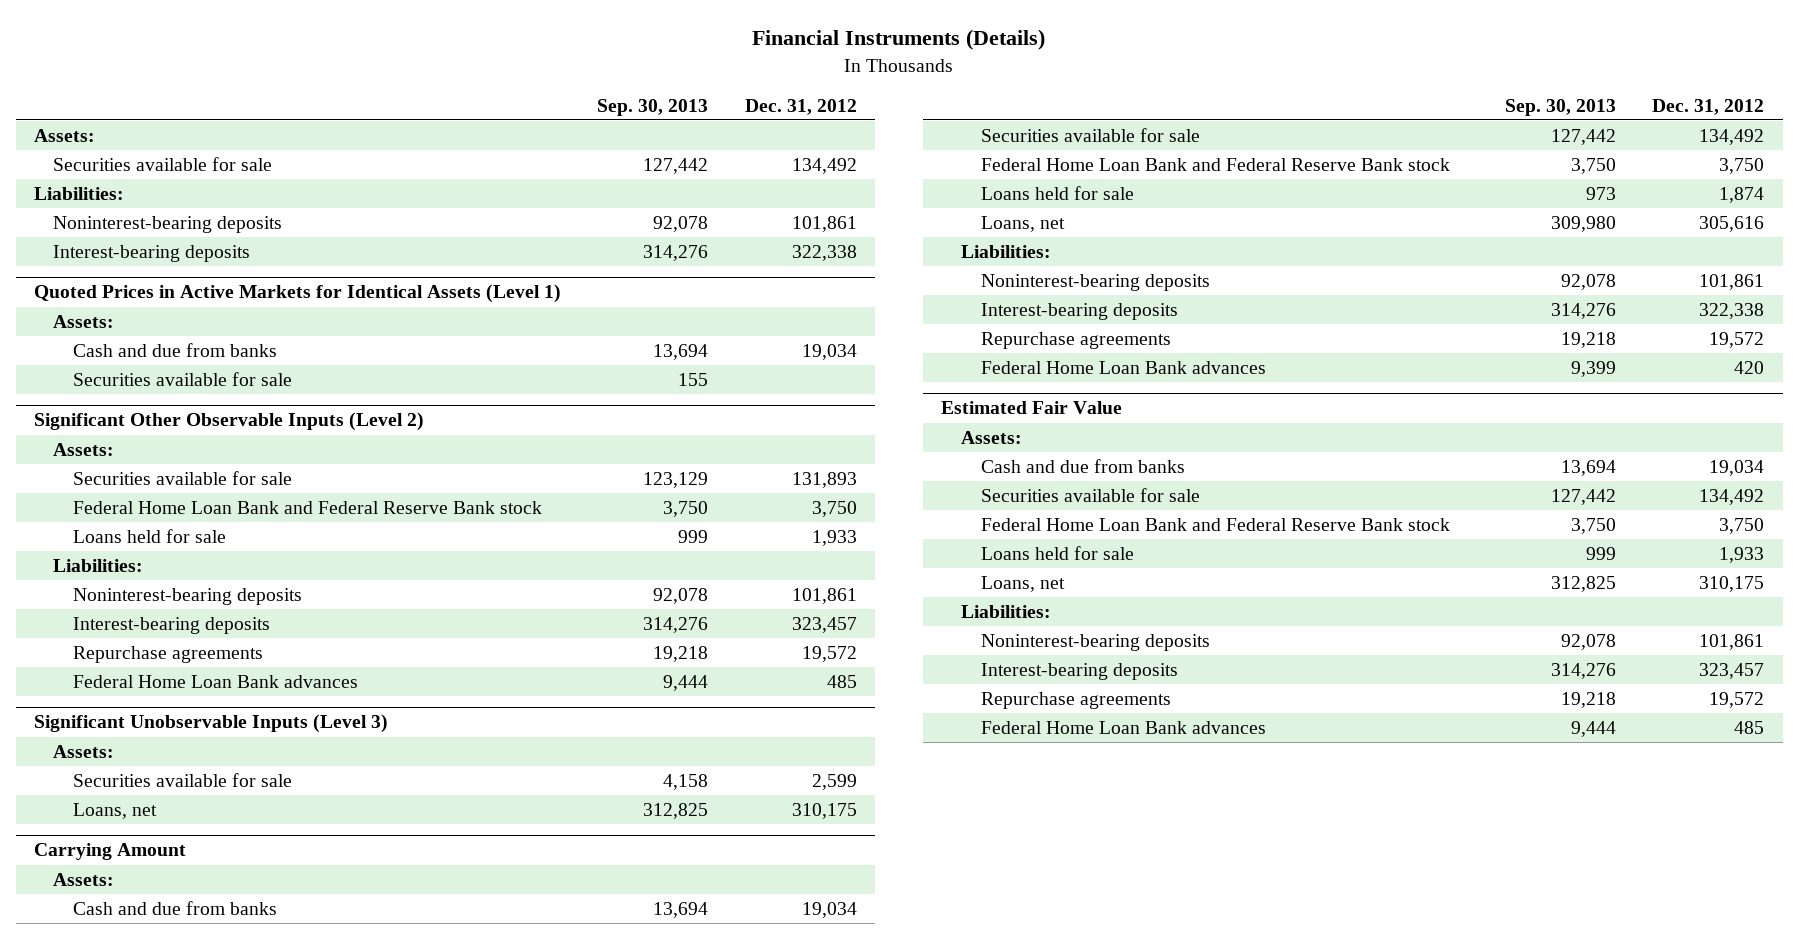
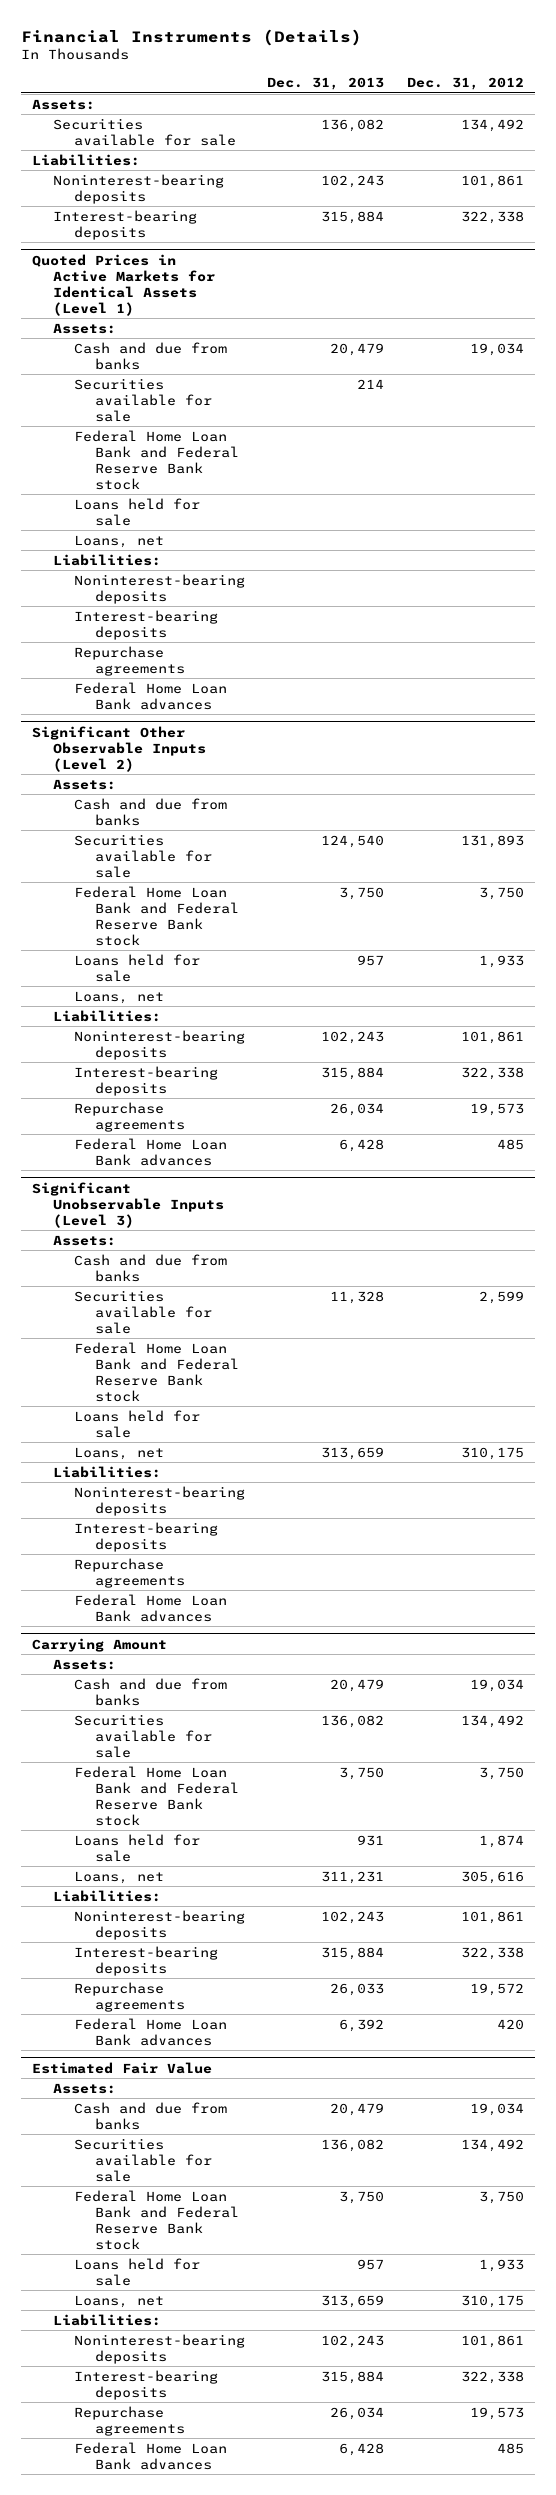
[597,98,709,116] Sep. 30, 2013 -> none
none -> [267,77,385,91] Dec. 31, 2013
none -> [74,429,240,490] Federal Home Loan Bank and Federal Reserve Bank stock
none -> [74,497,201,526] Loans held for sale
none -> [74,534,165,548] Loans, net
none -> [53,553,162,566] Liabilities:
none -> [74,573,246,604] Noninterest-bearing deposits
none -> [74,609,219,640] Interest-bearing deposits
none -> [74,645,186,676] Repurchase agreements
none -> [74,681,228,710] Federal Home Loan Bank advances
none -> [74,797,228,826] Cash and due from banks
none -> [74,990,165,1004] Loans, net
[791,616,857,633] 323,457 -> [460,1066,524,1080] 322,338
[801,645,857,662] 19,572 -> [469,1102,524,1116] 19,573
none -> [74,1253,228,1282] Cash and due from banks
none -> [74,1341,240,1402] Federal Home Loan Bank and Federal Reserve Bank stock
none -> [74,1409,201,1438] Loans held for sale
none -> [53,1465,162,1478] Liabilities:
none -> [74,1485,246,1516] Noninterest-bearing deposits
none -> [74,1521,219,1552] Interest-bearing deposits
none -> [74,1557,186,1588] Repurchase agreements
none -> [74,1593,228,1622] Federal Home Loan Bank advances
[1699,662,1765,679] 323,457 -> [460,2370,524,2384] 322,338
[1709,691,1765,708] 19,572 -> [469,2406,524,2420] 19,573

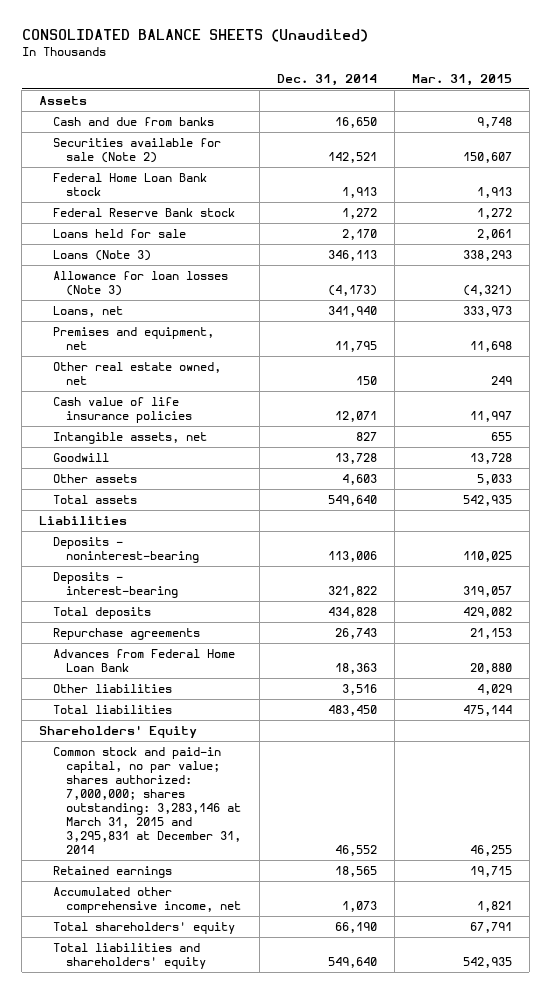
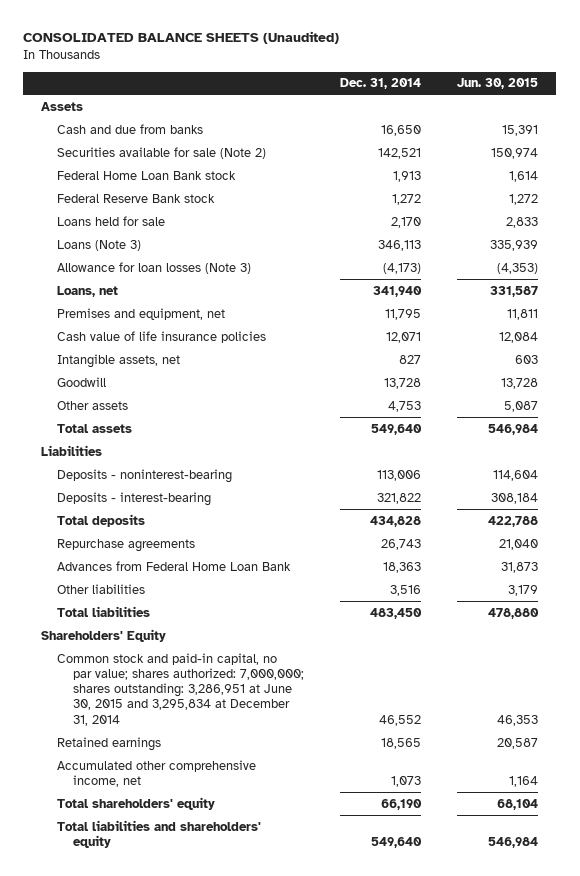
[411,74,512,87] Mar. 31, 2015 -> none
none -> [457,78,539,90] Jun. 30, 2015
[52,361,221,385] Other real estate owned, net -> none
[341,473,377,485] 4,603 -> [387,400,421,412] 4,753
[52,746,242,855] Common stock and paid-in capital, no par value; shares authorized: 7,000,000; shares outstanding: 3,283,146 at March 31, 2015 and 3,295,831 at December 31, 2014 -> [57,652,304,726] Common stock and paid-in capital, no par value; shares authorized: 7,000,000; shares outstanding: 3,286,951 at June 30, 2015 and 3,295,834 at December 31, 2014

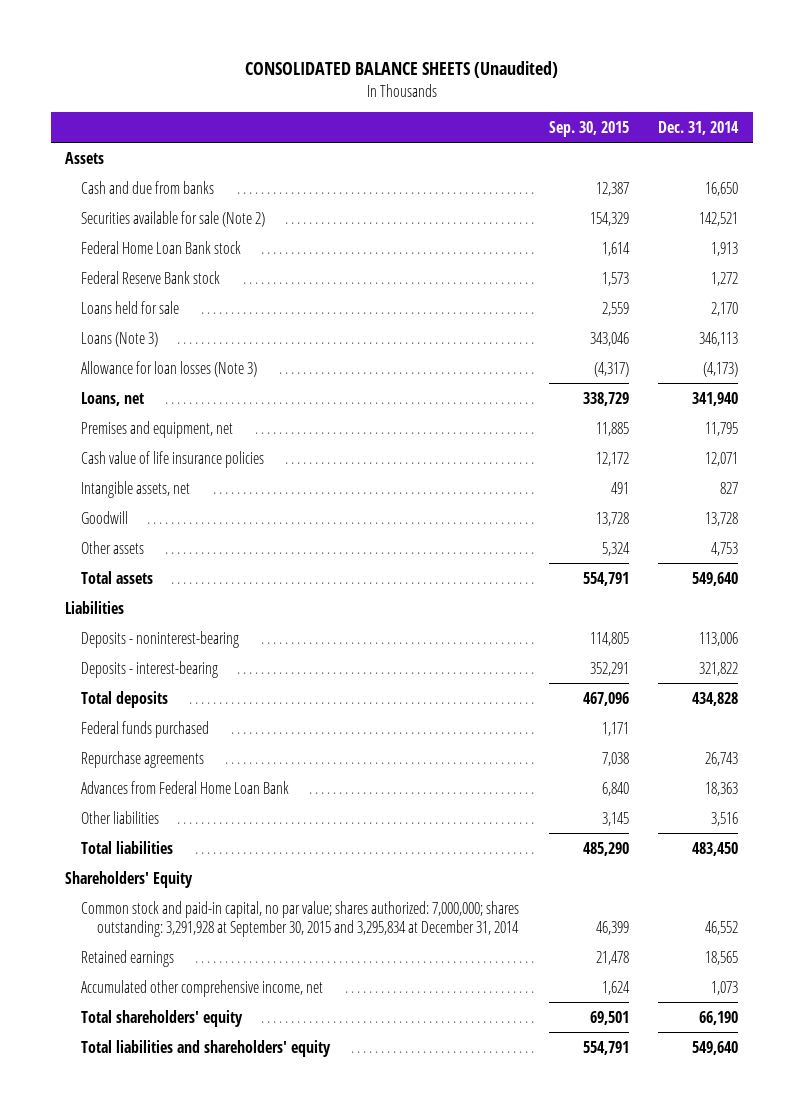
[457,78,539,90] Jun. 30, 2015 -> none
none -> [548,120,629,137] Sep. 30, 2015
none -> [81,720,210,738] Federal funds purchased
[57,652,304,726] Common stock and paid-in capital, no par value; shares authorized: 7,000,000; shares outstanding: 3,286,951 at June 30, 2015 and 3,295,834 at December 31, 2014 -> [81,900,520,937] Common stock and paid-in capital, no par value; shares authorized: 7,000,000; shares outstanding: 3,291,928 at September 30, 2015 and 3,295,834 at December 31, 2014

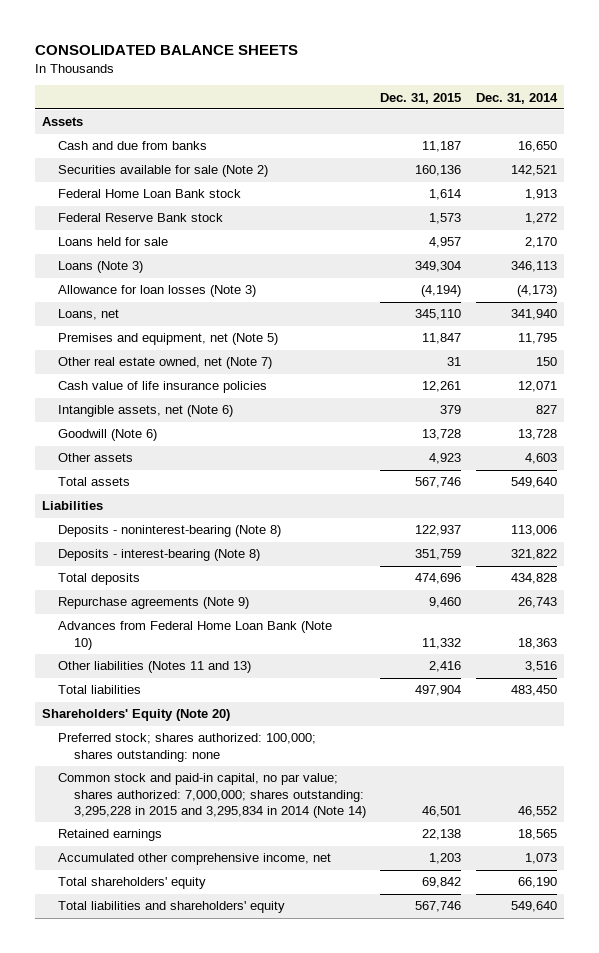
[244,61,558,79] CONSOLIDATED BALANCE SHEETS (Unaudited) -> [35,45,299,56] CONSOLIDATED BALANCE SHEETS
[548,120,629,137] Sep. 30, 2015 -> none
none -> [380,92,462,104] Dec. 31, 2015
[81,420,234,438] Premises and equipment, net -> [58,333,279,346] Premises and equipment, net (Note 5)
none -> [58,357,273,370] Other real estate owned, net (Note 7)
[81,480,191,498] Intangible assets, net -> [58,405,234,418] Intangible assets, net (Note 6)
[81,510,129,524] Goodwill -> [58,429,158,442] Goodwill (Note 6)
[711,541,739,556] 4,753 -> [524,453,557,465] 4,603
[81,630,240,648] Deposits - noninterest-bearing -> [58,525,282,538] Deposits - noninterest-bearing (Note 8)
[81,660,219,678] Deposits - interest-bearing -> [58,549,261,562] Deposits - interest-bearing (Note 8)
[81,720,210,738] Federal funds purchased -> none
[81,750,205,768] Repurchase agreements -> [58,597,250,610] Repurchase agreements (Note 9)
[81,780,290,794] Advances from Federal Home Loan Bank -> [58,621,333,650] Advances from Federal Home Loan Bank (Note 10)
[81,810,160,824] Other liabilities -> [58,661,252,674] Other liabilities (Notes 11 and 13)
[65,870,194,888] Shareholders' Equity -> [42,709,231,722] Shareholders' Equity (Note 20)
none -> [58,733,317,762] Preferred stock; shares authorized: 100,000; shares outstanding: none
[81,900,520,937] Common stock and paid-in capital, no par value; shares authorized: 7,000,000; shares outstanding: 3,291,928 at September 30, 2015 and 3,295,834 at December 31, 2014 -> [58,773,367,818] Common stock and paid-in capital, no par value; shares authorized: 7,000,000; shares outstanding: 3,295,228 in 2015 and 3,295,834 in 2014 (Note 14)

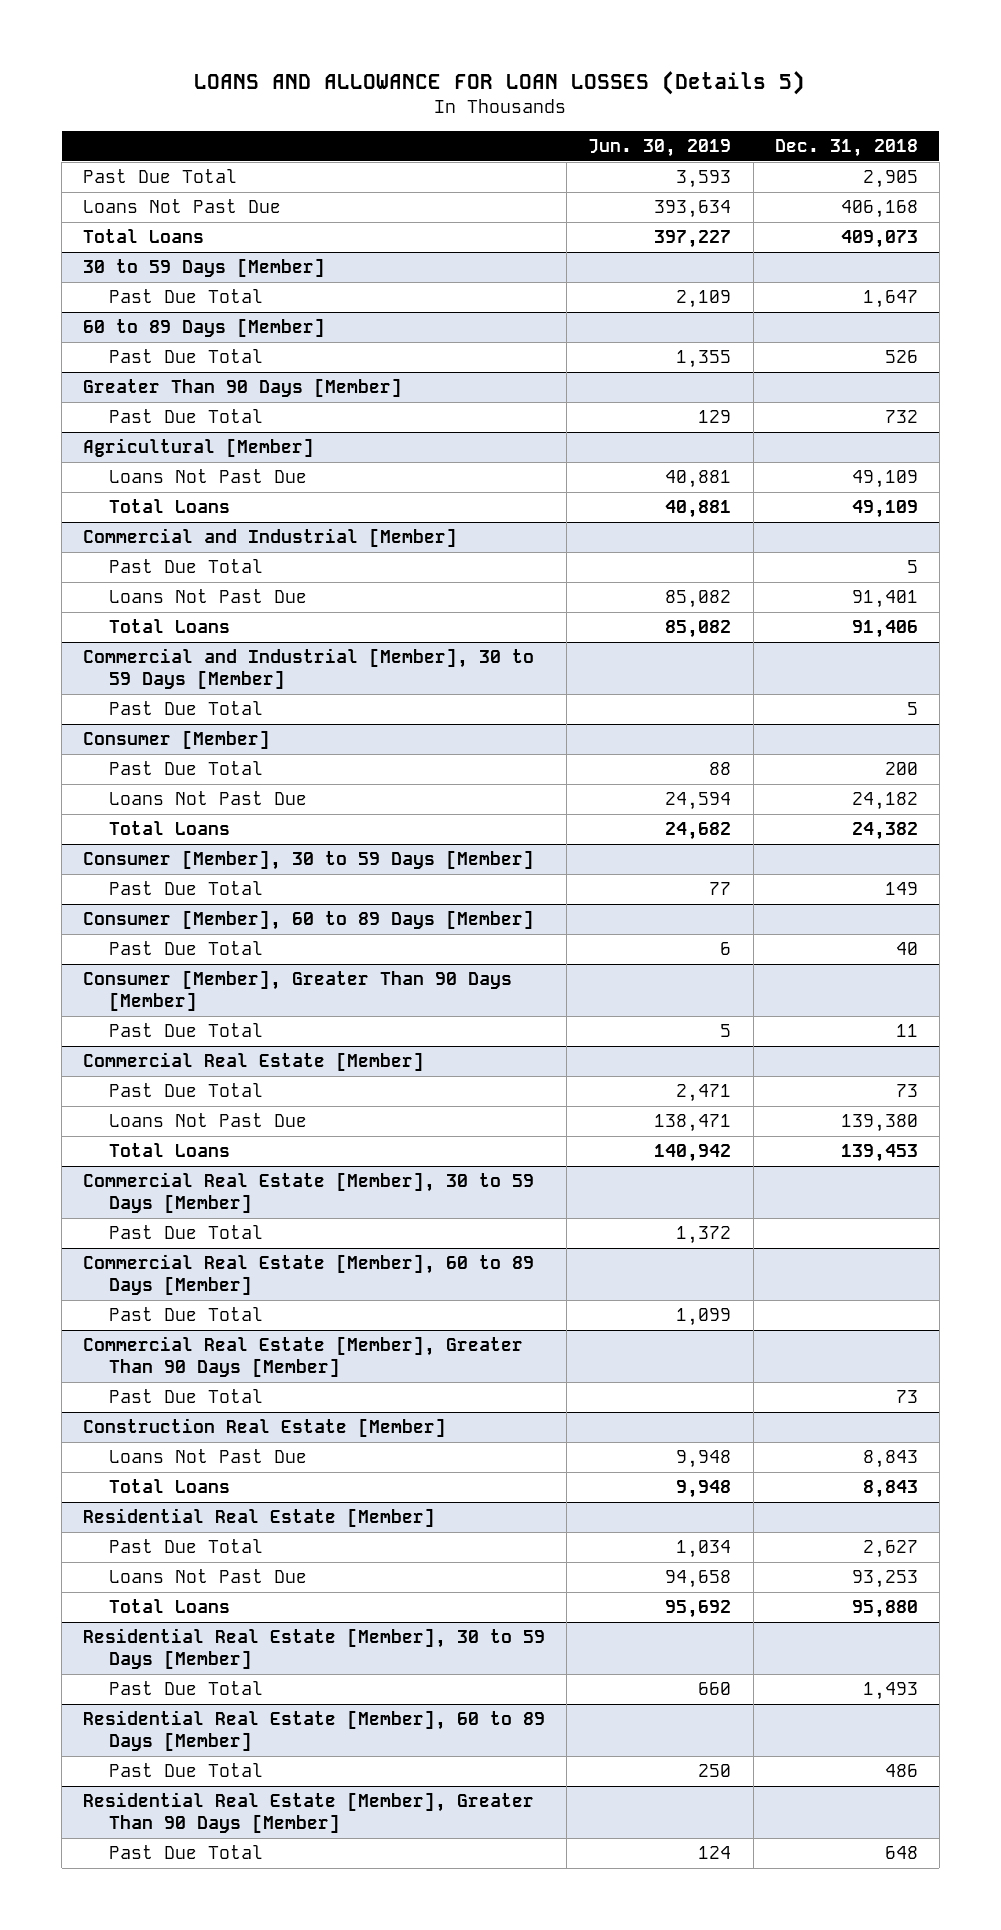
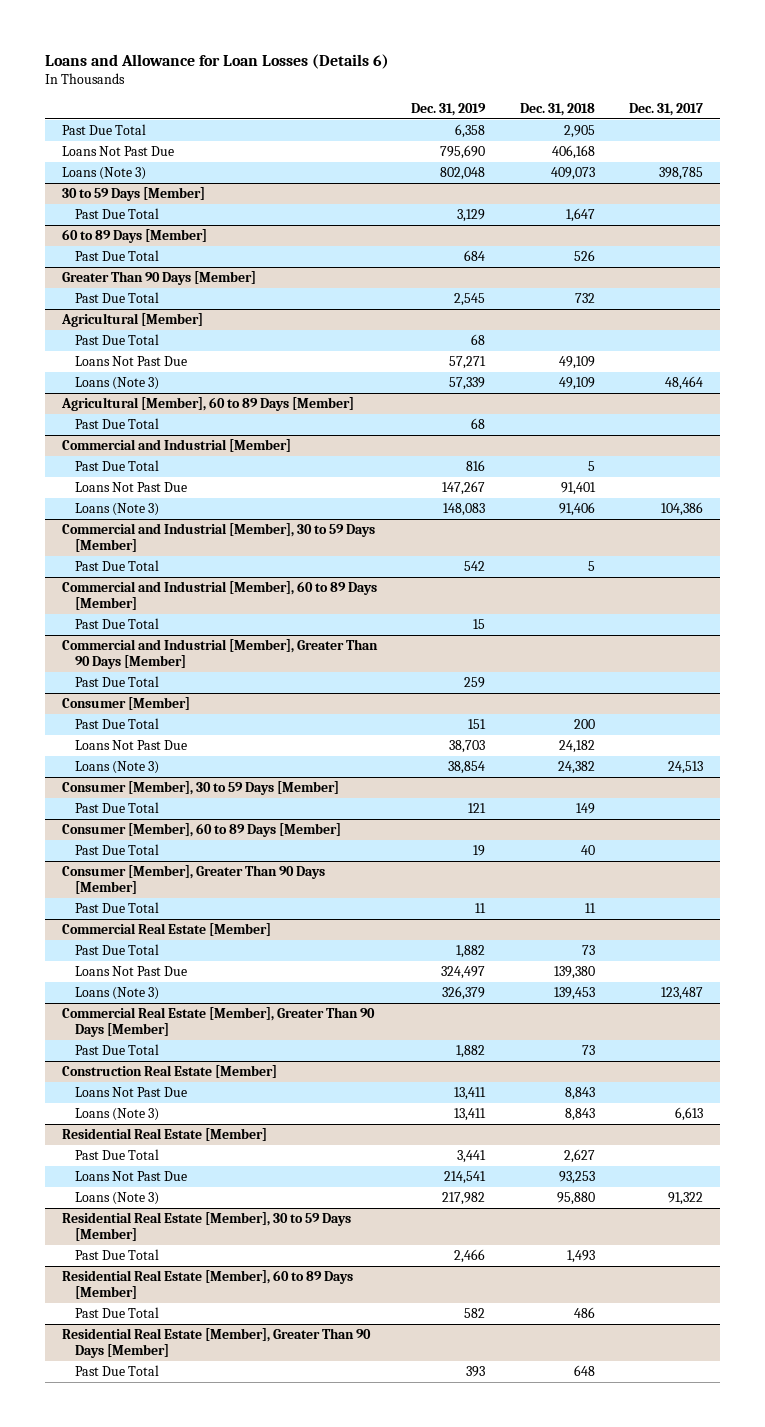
[194,71,806,96] LOANS AND ALLOWANCE FOR LOAN LOSSES (Details 5) -> [44,54,389,70] Loans and Allowance for Loan Losses (Details 6)
[588,138,732,157] Jun. 30, 2019 -> none
none -> [411,103,487,117] Dec. 31, 2019
none -> [629,103,704,117] Dec. 31, 2017
[83,229,205,244] Total Loans -> [62,167,147,181] Loans (Note 3)
none -> [74,334,159,346] Past Due Total
[109,499,231,514] Total Loans -> [74,377,159,391] Loans (Note 3)
none -> [61,397,355,412] Agricultural [Member], 60 to 89 Days [Member]
none -> [74,418,159,430] Past Due Total
[109,619,231,634] Total Loans -> [74,503,159,517] Loans (Note 3)
none -> [62,581,378,611] Commercial and Industrial [Member], 60 to 89 Days [Member]
none -> [74,618,159,630] Past Due Total
none -> [62,639,379,670] Commercial and Industrial [Member], Greater Than 90 Days [Member]
none -> [74,676,159,688] Past Due Total
[109,821,231,836] Total Loans -> [74,761,159,775] Loans (Note 3)
[83,1172,535,1213] Commercial Real Estate [Member], 30 to 59 Days [Member] -> none
[109,1225,264,1240] Past Due Total -> none
[83,1254,535,1295] Commercial Real Estate [Member], 60 to 89 Days [Member] -> none
[109,1307,264,1322] Past Due Total -> none
[109,1143,231,1158] Total Loans -> [74,987,159,1001] Loans (Note 3)
[109,1479,231,1494] Total Loans -> [74,1108,159,1122] Loans (Note 3)
[109,1599,231,1614] Total Loans -> [74,1192,159,1206] Loans (Note 3)

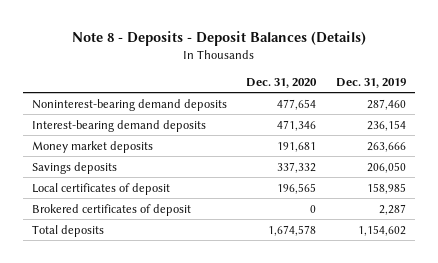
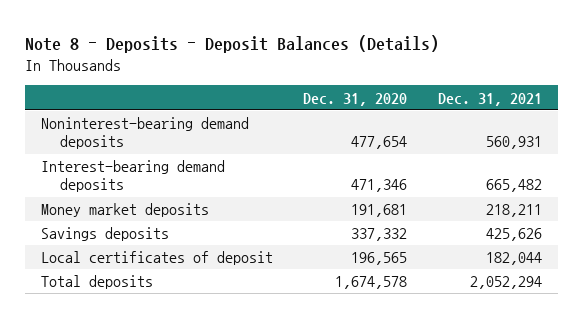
[335,78,406,89] Dec. 31, 2019 -> none
none -> [438,92,543,106] Dec. 31, 2021
[32,203,192,216] Brokered certificates of deposit -> none

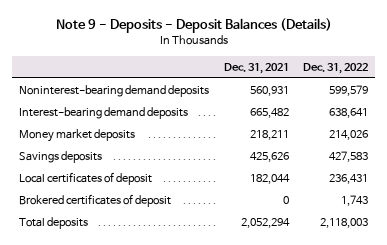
[25,35,440,54] Note 8 - Deposits - Deposit Balances (Details) -> [55,18,332,34] Note 9 - Deposits - Deposit Balances (Details)
[303,92,408,106] Dec. 31, 2020 -> none
none -> [302,62,368,74] Dec. 31, 2022
none -> [19,193,172,207] Brokered certificates of deposit

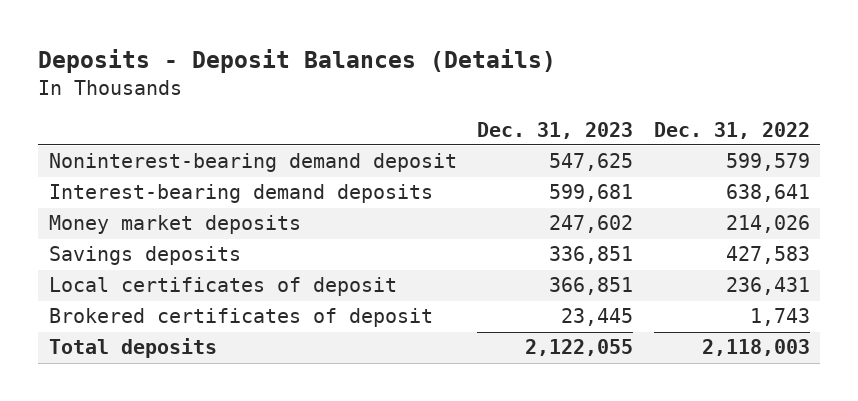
[55,18,332,34] Note 9 - Deposits - Deposit Balances (Details) -> [38,49,557,74] Deposits - Deposit Balances (Details)
[223,62,289,74] Dec. 31, 2021 -> none
none -> [477,121,634,139] Dec. 31, 2023
[19,84,210,97] Noninterest-bearing demand deposits -> [48,153,457,173] Noninterest-bearing demand deposit

